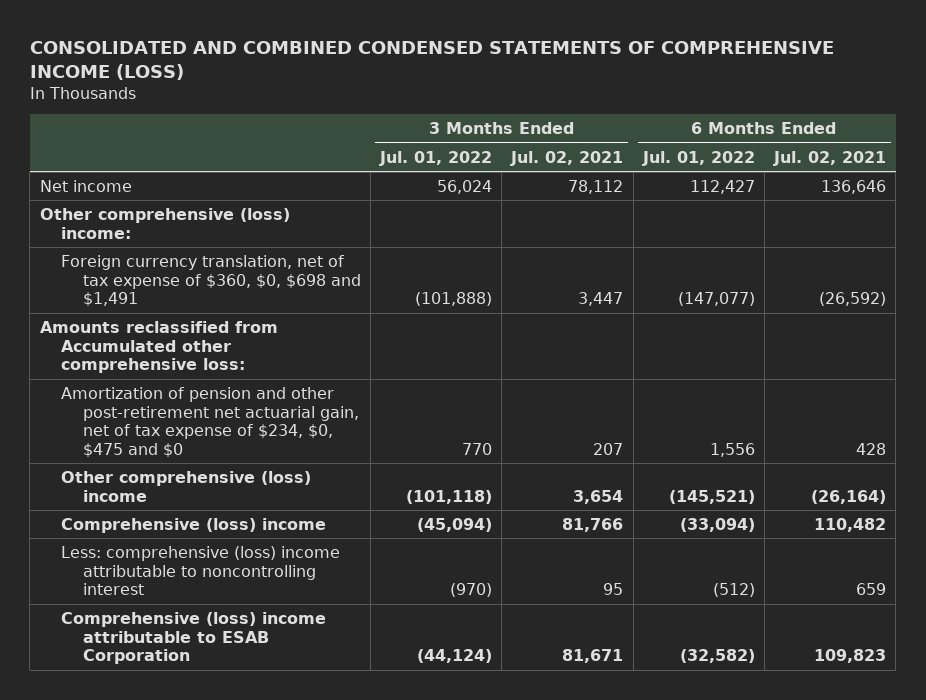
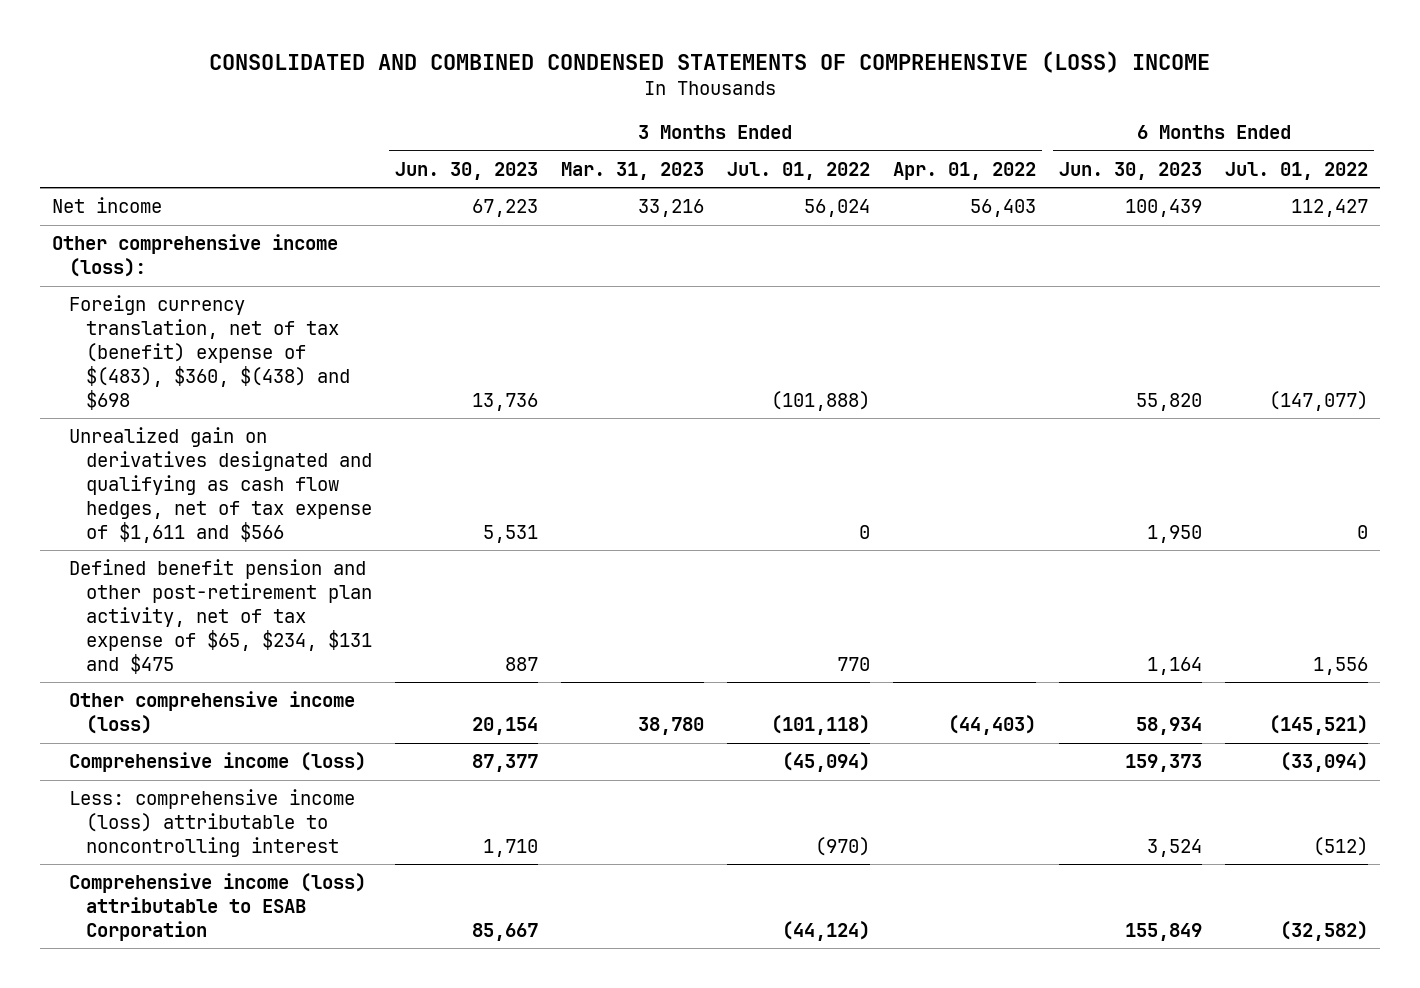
[29,40,834,80] CONSOLIDATED AND COMBINED CONDENSED STATEMENTS OF COMPREHENSIVE INCOME (LOSS) -> [209,50,1211,73] CONSOLIDATED AND COMBINED CONDENSED STATEMENTS OF COMPREHENSIVE (LOSS) INCOME
[510,150,624,166] Jul. 02, 2021 -> none
[773,150,887,166] Jul. 02, 2021 -> none
none -> [394,161,538,180] Jun. 30, 2023
none -> [560,161,704,180] Mar. 31, 2023
none -> [892,161,1036,180] Apr. 01, 2022
none -> [1058,161,1202,180] Jun. 30, 2023
[39,320,278,374] Amounts reclassified from Accumulated other comprehensive loss: -> none
[39,207,290,239] Other comprehensive (loss) income: -> [52,234,339,278] Other comprehensive income (loss):
[61,254,361,307] Foreign currency translation, net of tax expense of $360, $0, $698 and $1,491 -> [68,295,350,410] Foreign currency translation, net of tax (benefit) expense of $(483), $360, $(438) and $698
none -> [68,427,372,543] Unrealized gain on derivatives designated and qualifying as cash flow hedges, net of tax expense of $1,611 and $566
[61,386,359,457] Amortization of pension and other post-retirement net actuarial gain, net of tax expense of $234, $0, $475 and $0 -> [68,559,372,674] Defined benefit pension and other post-retirement plan activity, net of tax expense of $65, $234, $131 and $475
[61,470,312,502] Other comprehensive (loss) income -> [68,691,355,735] Other comprehensive income (loss)
[61,517,327,533] Comprehensive (loss) income -> [68,752,366,773] Comprehensive income (loss)
[61,545,341,596] Less: comprehensive (loss) income attributable to noncontrolling interest -> [68,789,355,857] Less: comprehensive income (loss) attributable to noncontrolling interest
[61,611,327,665] Comprehensive (loss) income attributable to ESAB Corporation -> [68,873,366,941] Comprehensive income (loss) attributable to ESAB Corporation

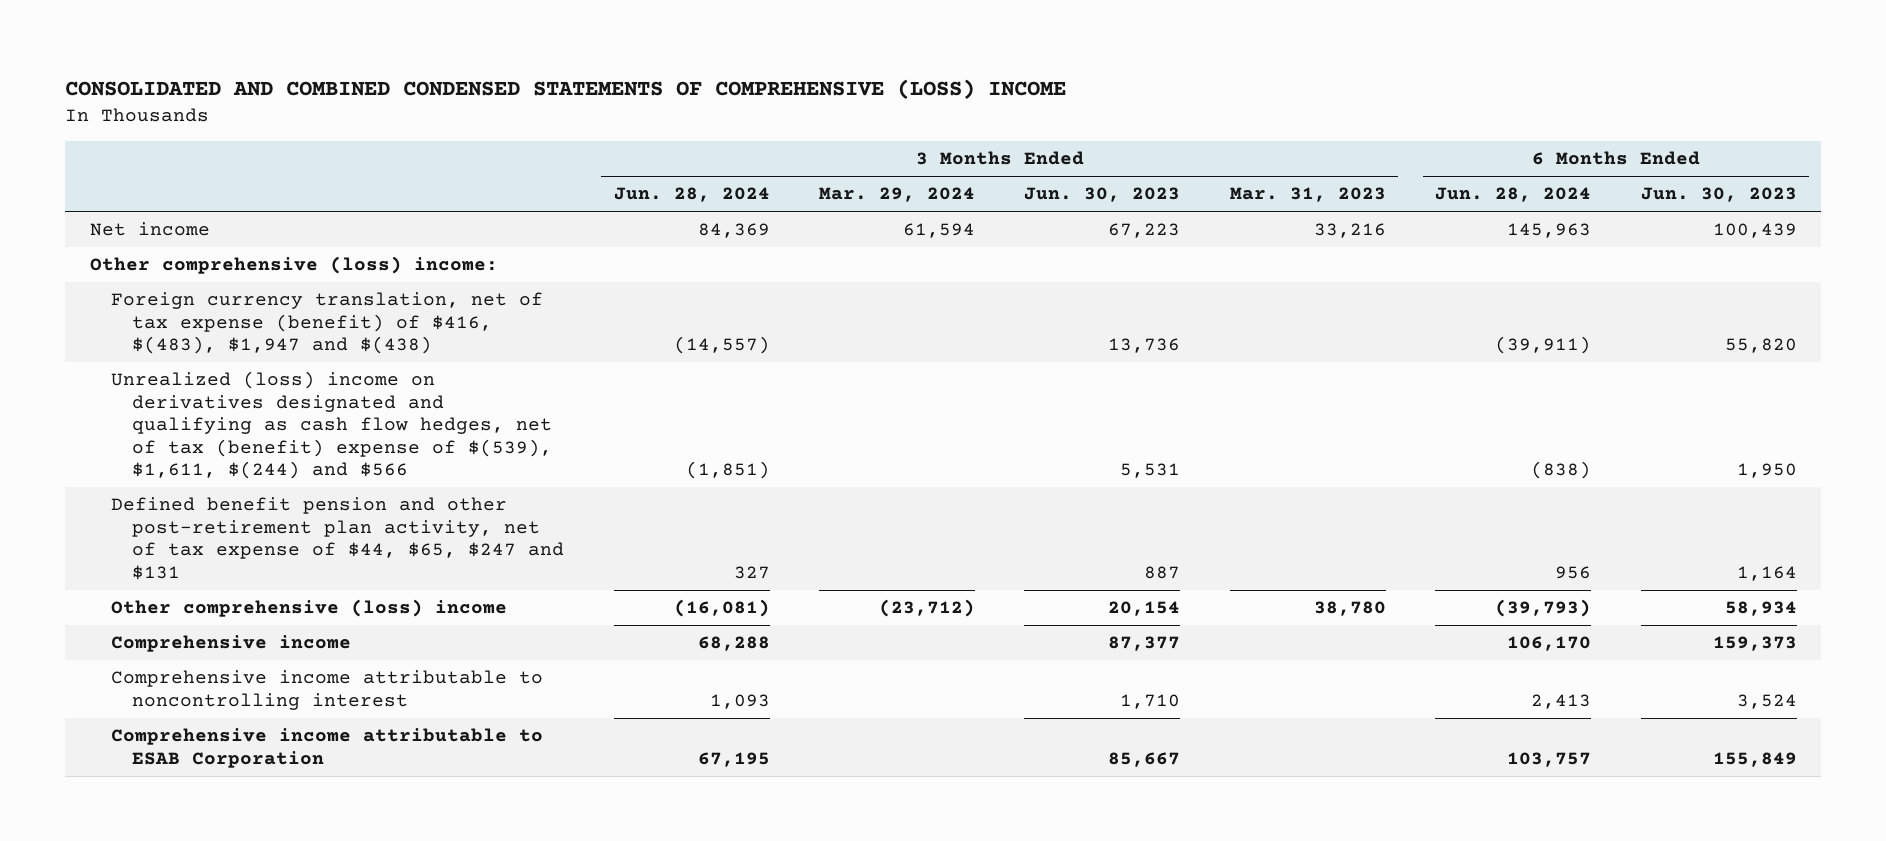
[726,161,870,180] Jul. 01, 2022 -> none
[892,161,1036,180] Apr. 01, 2022 -> none
[1225,161,1369,180] Jul. 01, 2022 -> none
none -> [613,187,770,203] Jun. 28, 2024
none -> [819,187,976,203] Mar. 29, 2024
none -> [1435,187,1592,203] Jun. 28, 2024
[52,234,339,278] Other comprehensive income (loss): -> [89,256,498,275] Other comprehensive (loss) income:
[68,295,350,410] Foreign currency translation, net of tax (benefit) expense of $(483), $360, $(438) and $698 -> [110,292,543,355] Foreign currency translation, net of tax expense (benefit) of $416, $(483), $1,947 and $(438)
[68,427,372,543] Unrealized gain on derivatives designated and qualifying as cash flow hedges, net of tax expense of $1,611 and $566 -> [110,371,553,479] Unrealized (loss) income on derivatives designated and qualifying as cash flow hedges, net of tax (benefit) expense of $(539), $1,611, $(244) and $566
[68,559,372,674] Defined benefit pension and other post-retirement plan activity, net of tax expense of $65, $234, $131 and $475 -> [110,497,565,580] Defined benefit pension and other post-retirement plan activity, net of tax expense of $44, $65, $247 and $131
[68,691,355,735] Other comprehensive income (loss) -> [110,599,507,618] Other comprehensive (loss) income
[68,752,366,773] Comprehensive income (loss) -> [110,635,351,653] Comprehensive income
[68,789,355,857] Less: comprehensive income (loss) attributable to noncontrolling interest -> [110,670,543,710] Comprehensive income attributable to noncontrolling interest
[68,873,366,941] Comprehensive income (loss) attributable to ESAB Corporation -> [110,728,543,768] Comprehensive income attributable to ESAB Corporation

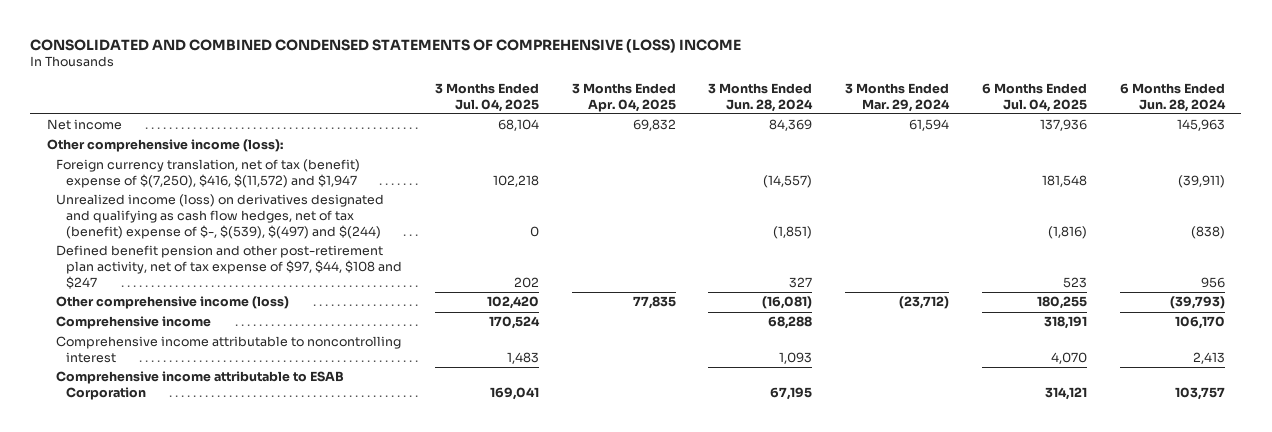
[1024,187,1181,203] Jun. 30, 2023 -> none
[1229,187,1386,203] Mar. 31, 2023 -> none
[1640,187,1797,203] Jun. 30, 2023 -> none
none -> [434,82,539,112] 3 Months Ended Jul. 04, 2025
none -> [571,82,676,112] 3 Months Ended Apr. 04, 2025
none -> [982,82,1088,112] 6 Months Ended Jul. 04, 2025
[89,256,498,275] Other comprehensive (loss) income: -> [46,139,283,153] Other comprehensive income (loss):
[110,292,543,355] Foreign currency translation, net of tax expense (benefit) of $416, $(483), $1,947 and $(438) -> [56,159,361,189] Foreign currency translation, net of tax (benefit) expense of $(7,250), $416, $(11,572) and $1,947
[110,371,553,479] Unrealized (loss) income on derivatives designated and qualifying as cash flow hedges, net of tax (benefit) expense of $(539), $1,611, $(244) and $566 -> [56,194,385,239] Unrealized income (loss) on derivatives designated and qualifying as cash flow hedges, net of tax (benefit) expense of $-, $(539), $(497) and $(244)
[110,497,565,580] Defined benefit pension and other post-retirement plan activity, net of tax expense of $44, $65, $247 and $131 -> [56,245,402,289] Defined benefit pension and other post-retirement plan activity, net of tax expense of $97, $44, $108 and $247
[110,599,507,618] Other comprehensive (loss) income -> [56,296,290,310] Other comprehensive income (loss)

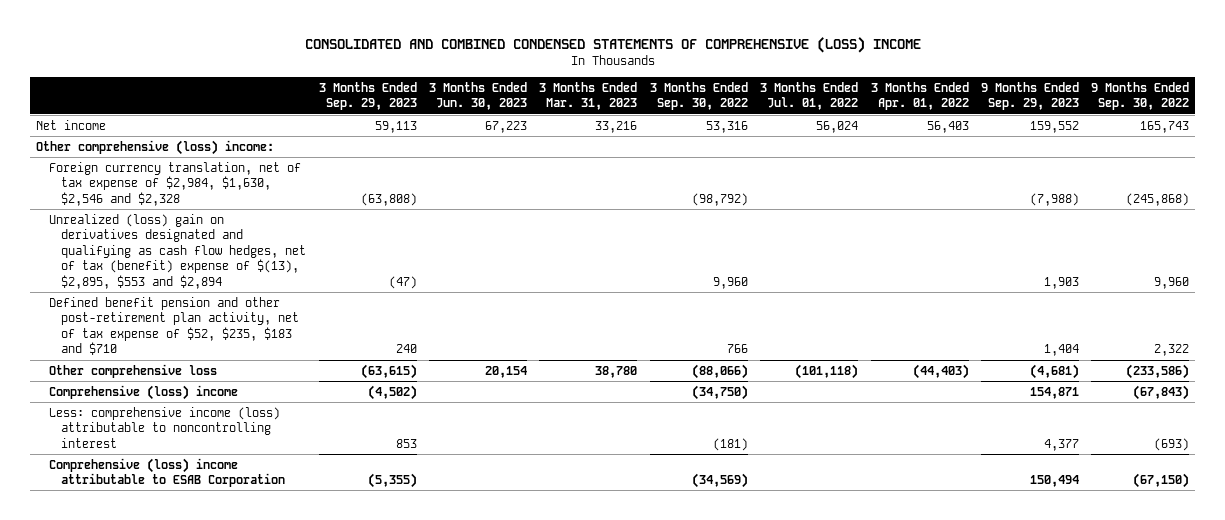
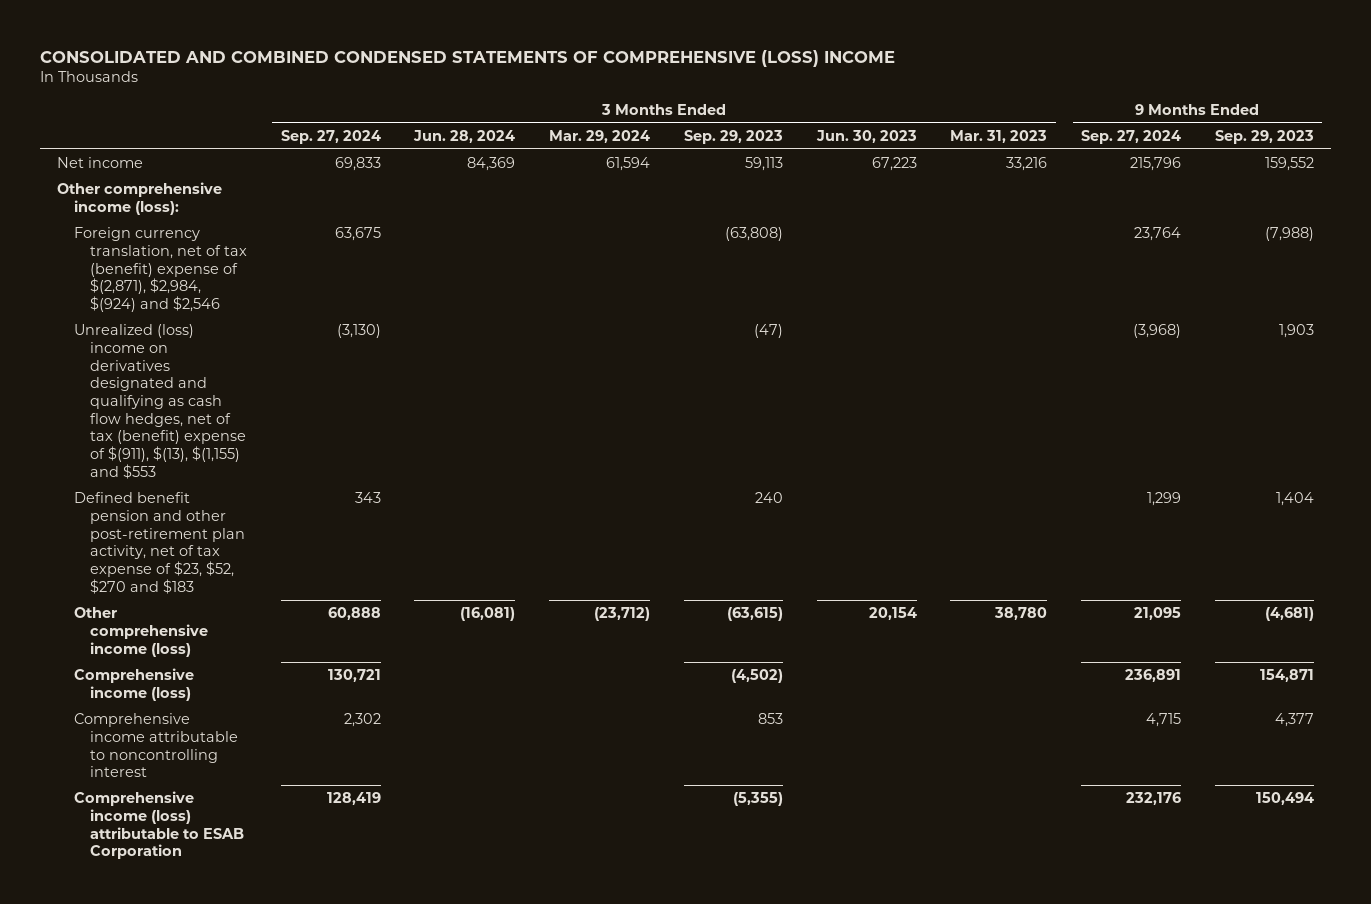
[649,81,748,111] 3 Months Ended Sep. 30, 2022 -> none
[760,81,859,111] 3 Months Ended Jul. 01, 2022 -> none
[870,81,969,111] 3 Months Ended Apr. 01, 2022 -> none
[1091,81,1190,111] 9 Months Ended Sep. 30, 2022 -> none
none -> [280,129,381,144] Sep. 27, 2024
none -> [413,129,516,143] Jun. 28, 2024
none -> [549,129,651,143] Mar. 29, 2024
none -> [1081,129,1182,144] Sep. 27, 2024
[36,139,275,155] Other comprehensive (loss) income: -> [57,182,223,215] Other comprehensive income (loss):
[48,161,301,206] Foreign currency translation, net of tax expense of $2,984, $1,630, $2,546 and $2,328 -> [73,227,247,312] Foreign currency translation, net of tax (benefit) expense of $(2,871), $2,984, $(924) and $2,546
[48,213,307,290] Unrealized (loss) gain on derivatives designated and qualifying as cash flow hedges, net of tax (benefit) expense of $(13), $2,895, $553 and $2,894 -> [73,324,246,479] Unrealized (loss) income on derivatives designated and qualifying as cash flow hedges, net of tax (benefit) expense of $(911), $(13), $(1,155) and $553
[48,296,300,356] Defined benefit pension and other post-retirement plan activity, net of tax expense of $52, $235, $183 and $710 -> [73,492,245,594] Defined benefit pension and other post-retirement plan activity, net of tax expense of $23, $52, $270 and $183
[48,363,217,378] Other comprehensive loss -> [73,607,208,657] Other comprehensive income (loss)
[48,384,238,400] Comprehensive (loss) income -> [73,668,194,701] Comprehensive income (loss)
[48,406,280,448] Less: comprehensive income (loss) attributable to noncontrolling interest -> [73,713,238,778] Comprehensive income attributable to noncontrolling interest
[48,457,286,488] Comprehensive (loss) income attributable to ESAB Corporation -> [73,791,244,860] Comprehensive income (loss) attributable to ESAB Corporation

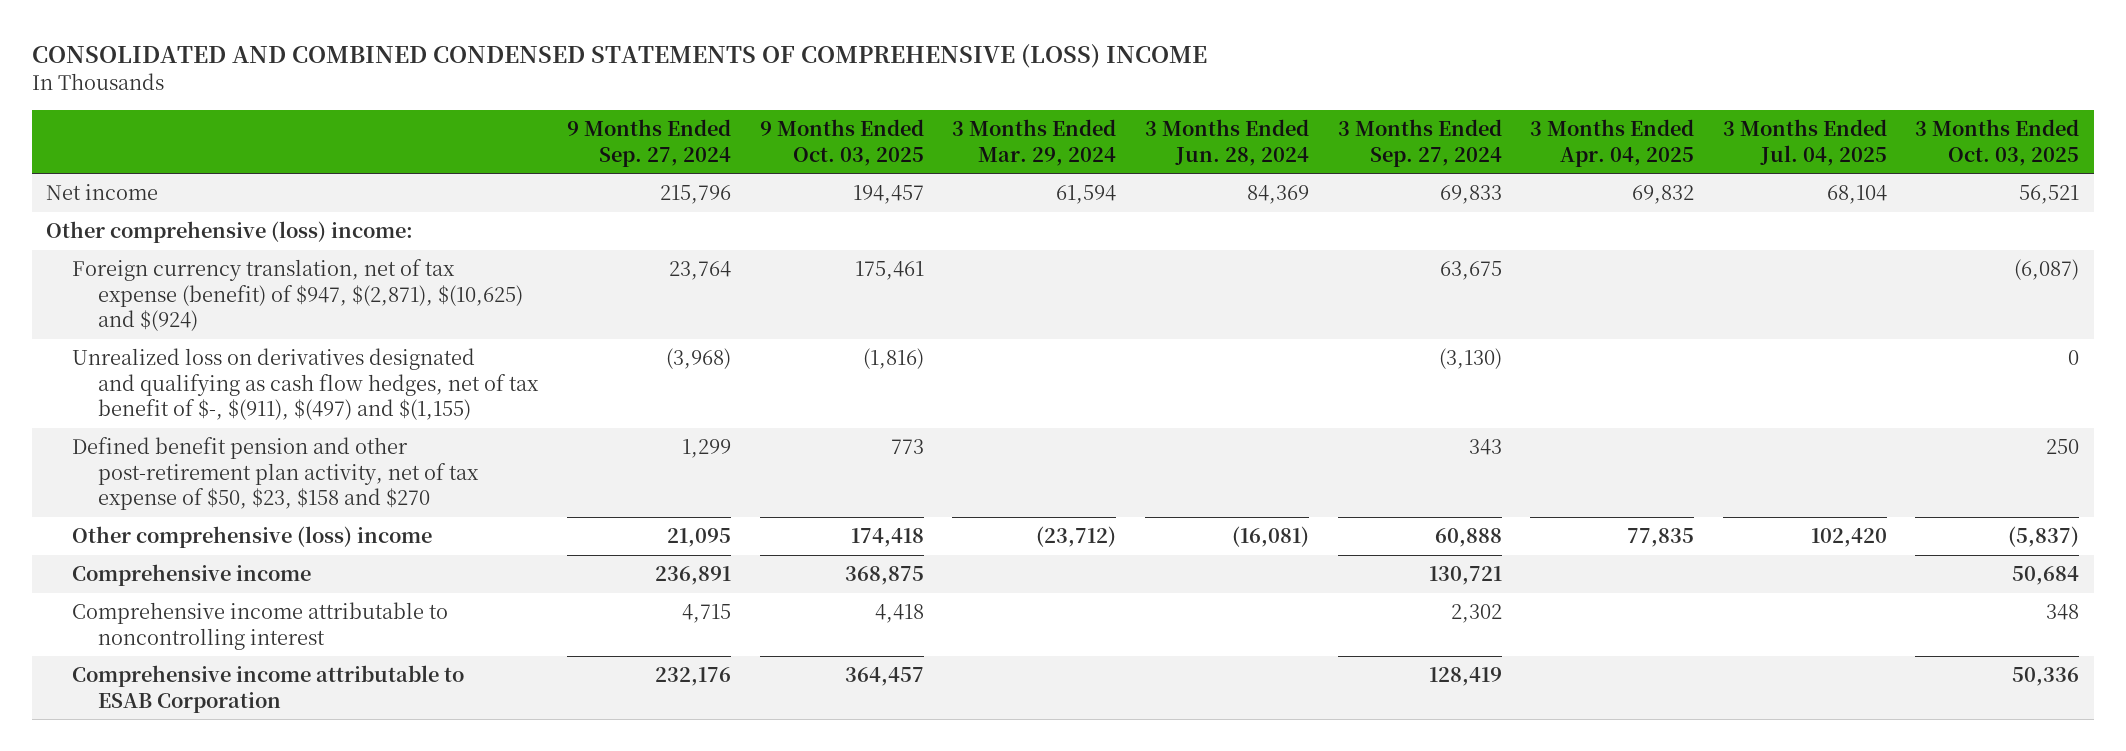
[683,129,783,144] Sep. 29, 2023 -> none
[815,129,917,143] Jun. 30, 2023 -> none
[950,129,1048,143] Mar. 31, 2023 -> none
[1214,129,1314,144] Sep. 29, 2023 -> none
none -> [759,119,924,166] 9 Months Ended Oct. 03, 2025
none -> [1530,119,1695,167] 3 Months Ended Apr. 04, 2025
none -> [1722,119,1887,166] 3 Months Ended Jul. 04, 2025
none -> [1915,119,2080,166] 3 Months Ended Oct. 03, 2025
[57,182,223,215] Other comprehensive income (loss): -> [46,221,414,244] Other comprehensive (loss) income:
[73,227,247,312] Foreign currency translation, net of tax (benefit) expense of $(2,871), $2,984, $(924) and $2,546 -> [72,259,524,331] Foreign currency translation, net of tax expense (benefit) of $947, $(2,871), $(10,625) and $(924)
[73,324,246,479] Unrealized (loss) income on derivatives designated and qualifying as cash flow hedges, net of tax (benefit) expense of $(911), $(13), $(1,155) and $553 -> [72,348,540,420] Unrealized loss on derivatives designated and qualifying as cash flow hedges, net of tax benefit of $-, $(911), $(497) and $(1,155)
[73,492,245,594] Defined benefit pension and other post-retirement plan activity, net of tax expense of $23, $52, $270 and $183 -> [72,437,480,510] Defined benefit pension and other post-retirement plan activity, net of tax expense of $50, $23, $158 and $270
[73,607,208,657] Other comprehensive income (loss) -> [72,526,433,549] Other comprehensive (loss) income
[73,668,194,701] Comprehensive income (loss) -> [72,564,312,587] Comprehensive income
[73,791,244,860] Comprehensive income (loss) attributable to ESAB Corporation -> [72,665,465,713] Comprehensive income attributable to ESAB Corporation

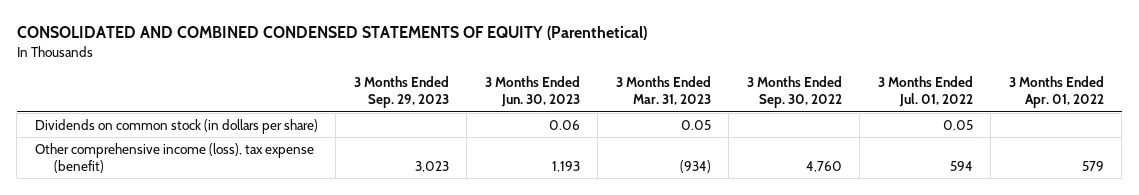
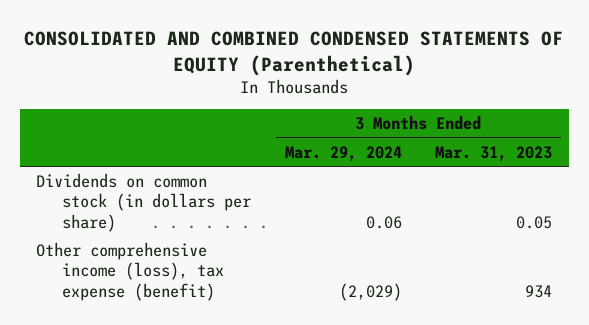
[353,75,449,109] 3 Months Ended Sep. 29, 2023 -> none
[484,75,580,108] 3 Months Ended Jun. 30, 2023 -> none
[746,75,842,109] 3 Months Ended Sep. 30, 2022 -> none
[877,75,973,108] 3 Months Ended Jul. 01, 2022 -> none
[1008,75,1104,109] 3 Months Ended Apr. 01, 2022 -> none
none -> [284,145,402,162] Mar. 29, 2024
[679,160,711,174] (934) -> [525,284,553,298] 934

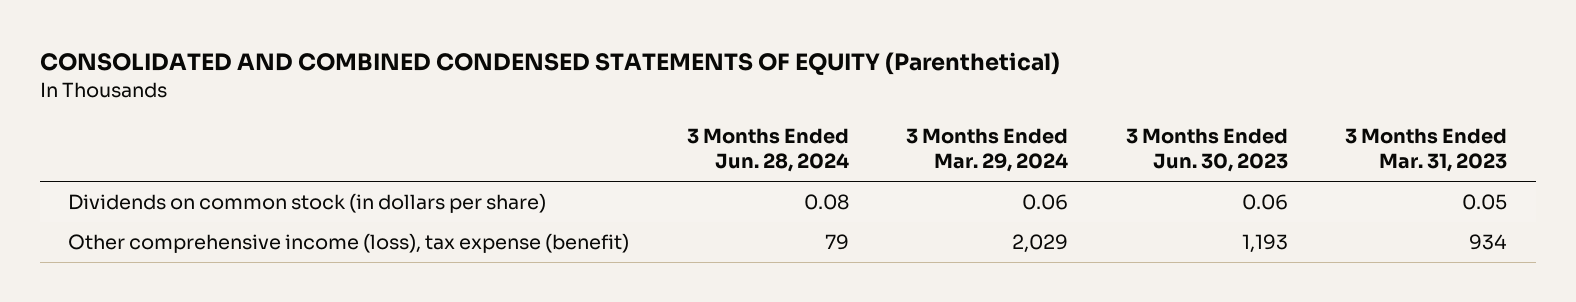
none -> [686,128,849,173] 3 Months Ended Jun. 28, 2024
none -> [1125,128,1288,173] 3 Months Ended Jun. 30, 2023
[338,282,402,301] (2,029) -> [1012,234,1069,254] 2,029

